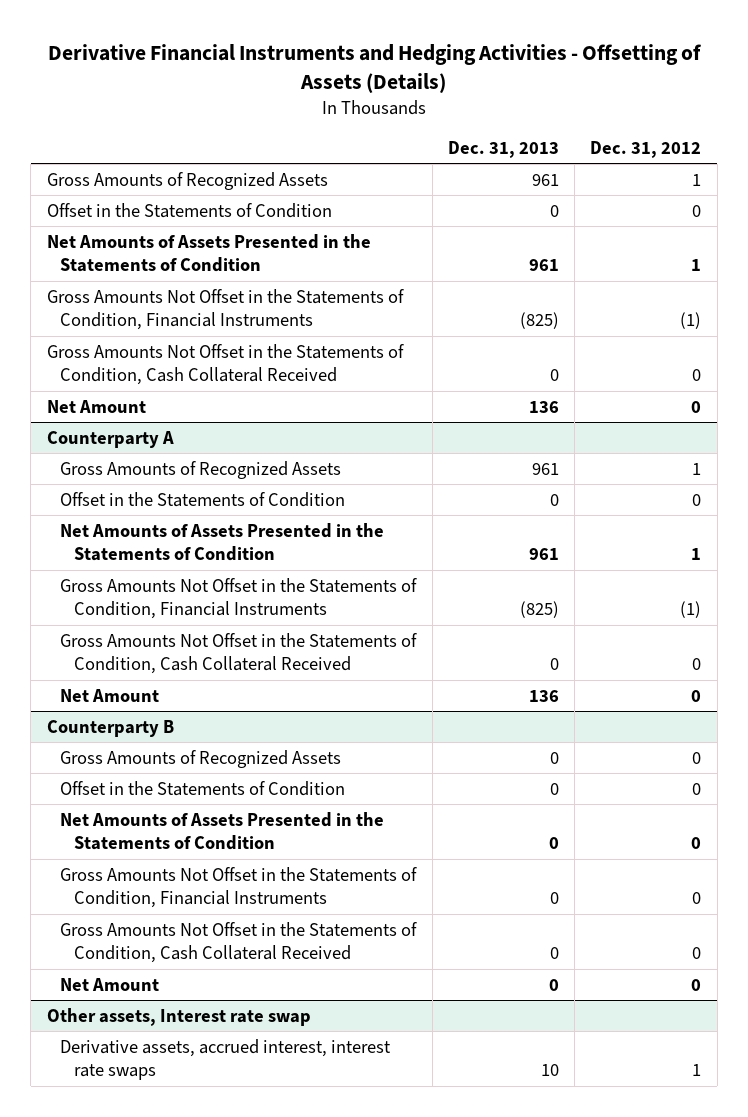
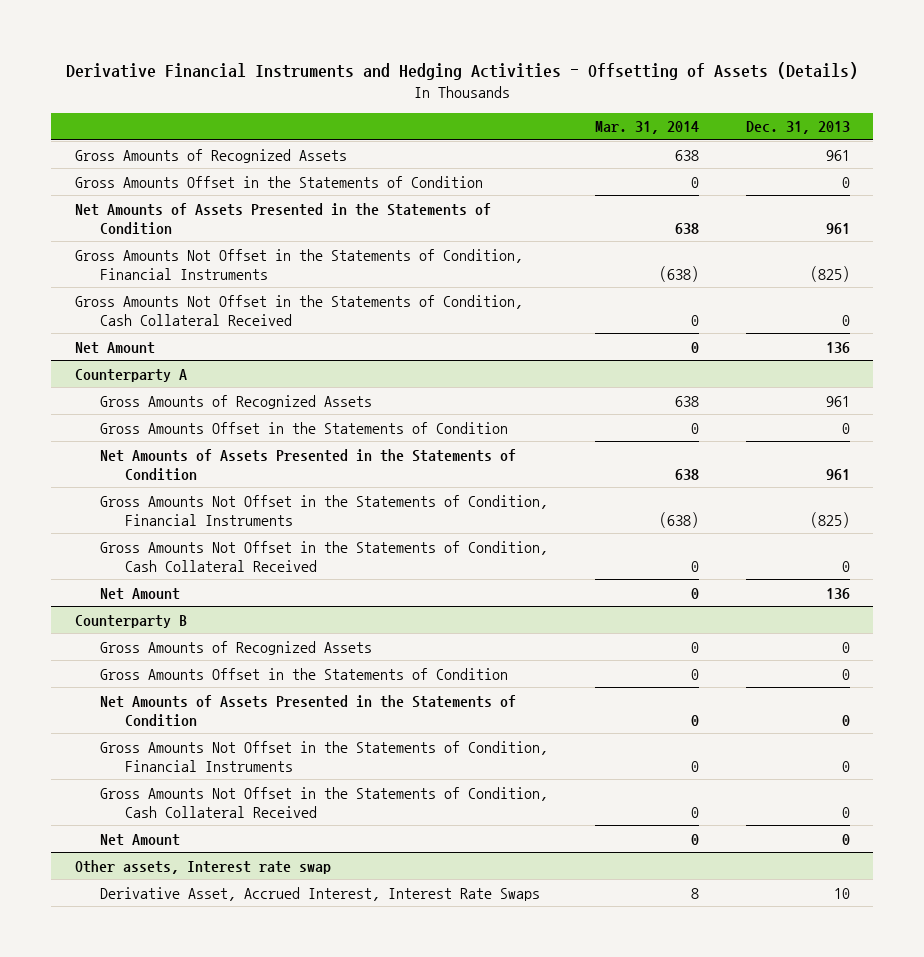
[590,140,702,158] Dec. 31, 2012 -> none
none -> [594,121,699,135] Mar. 31, 2014
[46,202,332,218] Offset in the Statements of Condition -> [74,175,483,188] Gross Amounts Offset in the Statements of Condition
[60,491,346,507] Offset in the Statements of Condition -> [99,421,508,434] Gross Amounts Offset in the Statements of Condition
[60,780,346,796] Offset in the Statements of Condition -> [99,667,508,680] Gross Amounts Offset in the Statements of Condition
[60,1038,392,1081] Derivative assets, accrued interest, interest rate swaps -> [99,886,540,901] Derivative Asset, Accrued Interest, Interest Rate Swaps

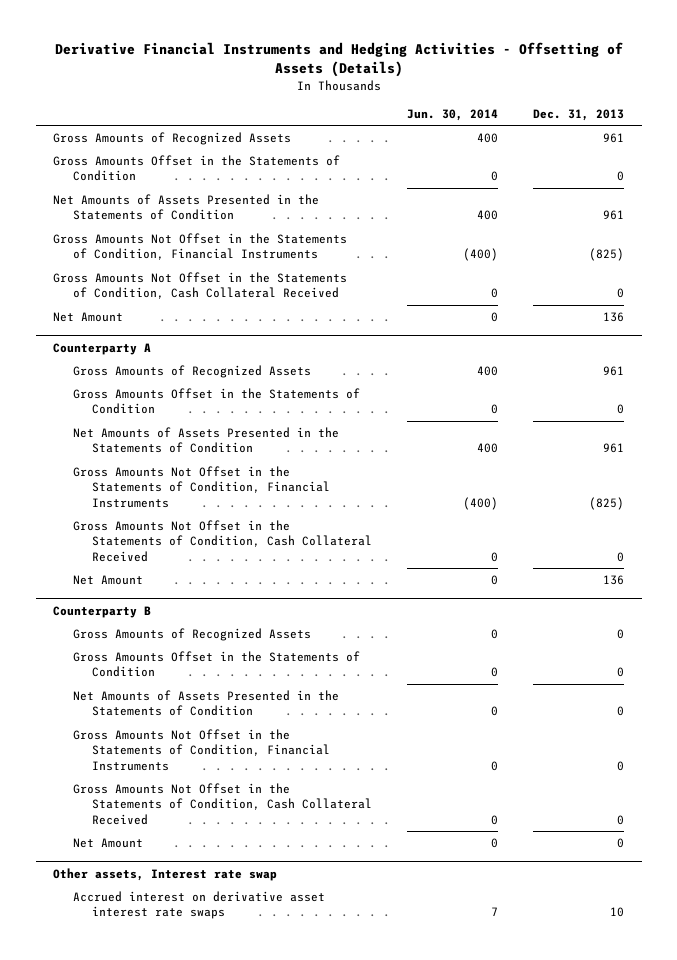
[594,121,699,135] Mar. 31, 2014 -> none
none -> [407,108,499,121] Jun. 30, 2014
[99,886,540,901] Derivative Asset, Accrued Interest, Interest Rate Swaps -> [72,890,325,920] Accrued interest on derivative asset interest rate swaps

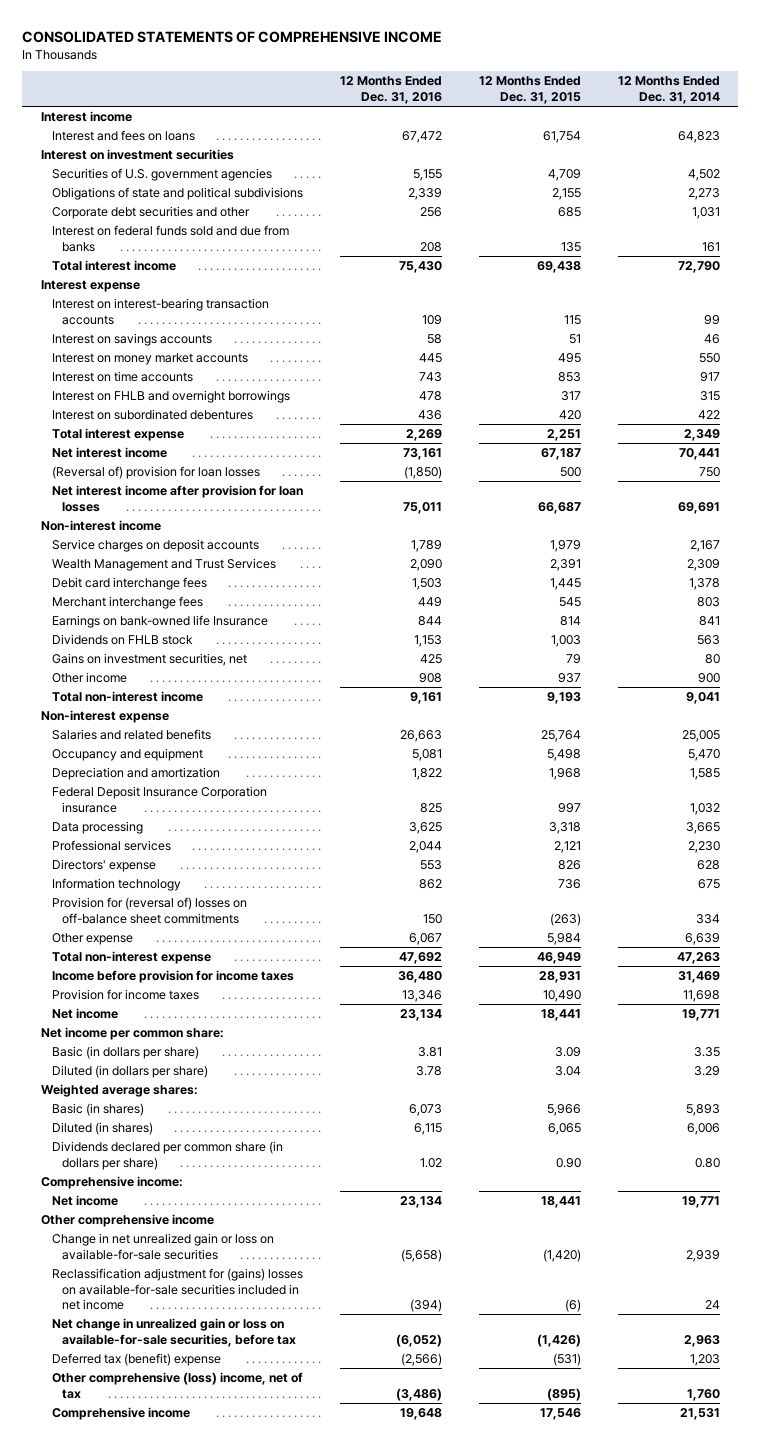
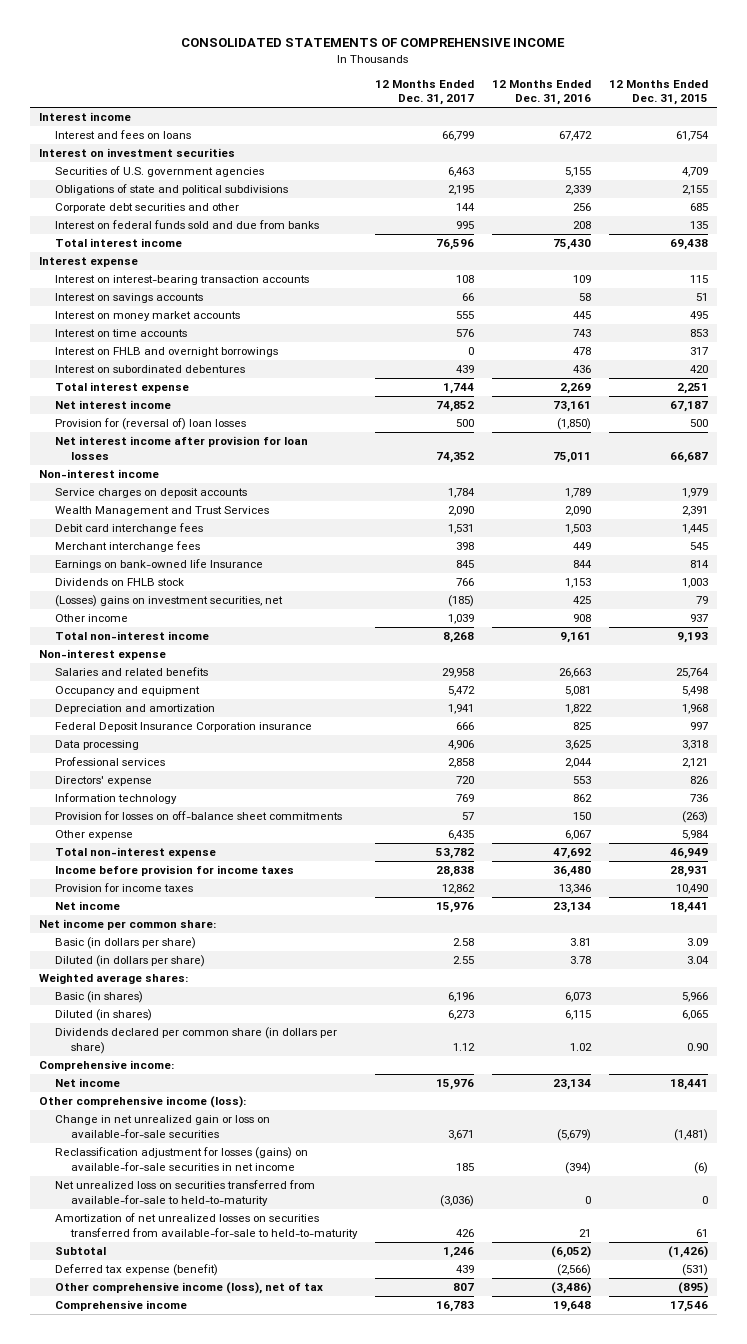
[617,76,720,104] 12 Months Ended Dec. 31, 2014 -> none
none -> [374,79,474,106] 12 Months Ended Dec. 31, 2017
[51,466,260,480] (Reversal of) provision for loan losses -> [54,418,246,431] Provision for (reversal of) loan losses
[51,653,247,667] Gains on investment securities, net -> [54,595,283,608] (Losses) gains on investment securities, net
[51,897,247,924] Provision for (reversal of) losses on off-balance sheet commitments -> [54,811,342,821] Provision for losses on off-balance sheet commitments
[40,1214,214,1228] Other comprehensive income -> [38,1096,246,1109] Other comprehensive income (loss):
[400,1248,442,1262] (5,658) -> [557,1128,592,1141] (5,679)
[542,1248,581,1262] (1,420) -> [674,1128,709,1141] (1,481)
[51,1268,303,1311] Reclassification adjustment for (gains) losses on available-for-sale securities included in net income -> [54,1147,308,1171] Reclassification adjustment for losses (gains) on available-for-sale securities in net income
none -> [54,1180,315,1206] Net unrealized loss on securities transferred from available-for-sale to held-to-maturity
none -> [54,1213,358,1239] Amortization of net unrealized losses on securities transferred from available-for-sale to held-to-maturity
[51,1318,297,1347] Net change in unrealized gain or loss on available-for-sale securities, before tax -> [54,1247,106,1256] Subtotal
[51,1353,221,1367] Deferred tax (benefit) expense -> [54,1264,218,1277] Deferred tax expense (benefit)
[51,1372,303,1399] Other comprehensive (loss) income, net of tax -> [54,1282,323,1295] Other comprehensive income (loss), net of tax

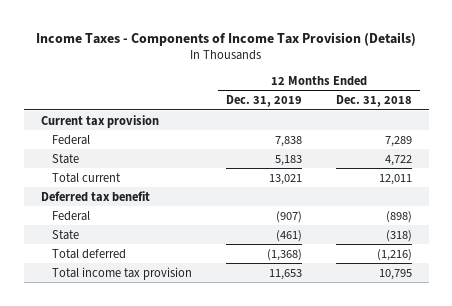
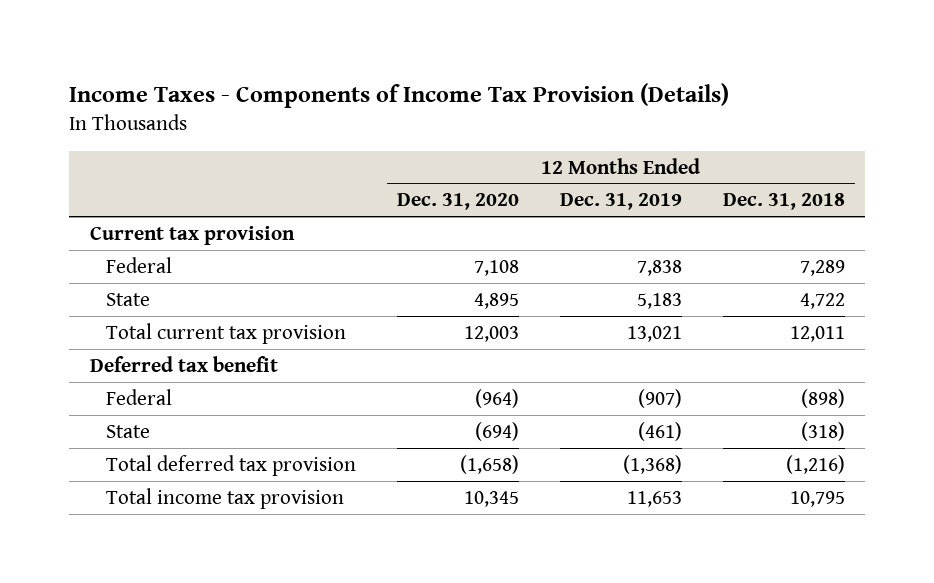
none -> [396,193,519,211] Dec. 31, 2020
[52,172,122,183] Total current -> [106,322,347,344] Total current tax provision
[52,248,127,259] Total deferred -> [106,454,357,476] Total deferred tax provision

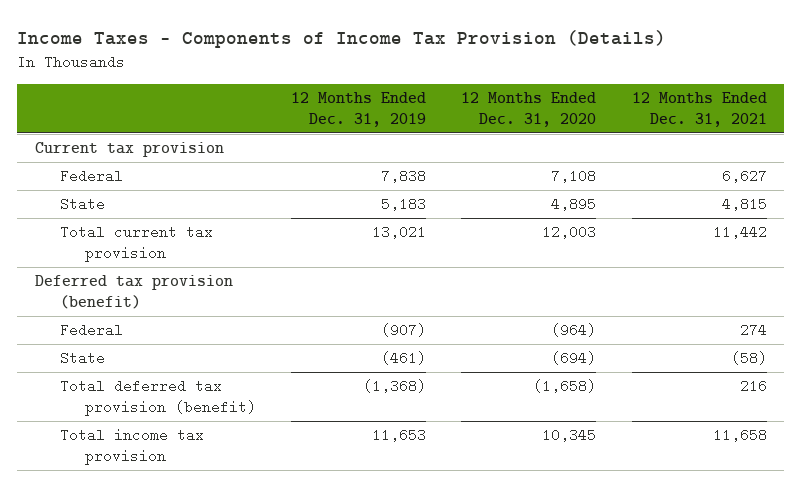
[722,193,845,211] Dec. 31, 2018 -> none
none -> [631,92,767,128] 12 Months Ended Dec. 31, 2021
[89,355,278,372] Deferred tax benefit -> [34,275,233,310] Deferred tax provision (benefit)
[106,454,357,476] Total deferred tax provision -> [59,379,256,417] Total deferred tax provision (benefit)

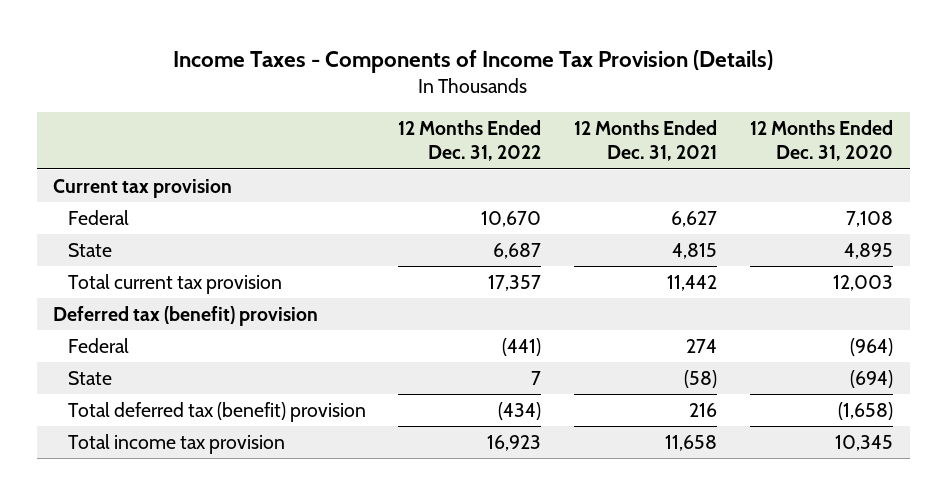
[290,92,426,128] 12 Months Ended Dec. 31, 2019 -> none
none -> [398,120,542,162] 12 Months Ended Dec. 31, 2022
[34,275,233,310] Deferred tax provision (benefit) -> [53,305,319,326] Deferred tax (benefit) provision
[59,379,256,417] Total deferred tax provision (benefit) -> [67,401,366,422] Total deferred tax (benefit) provision

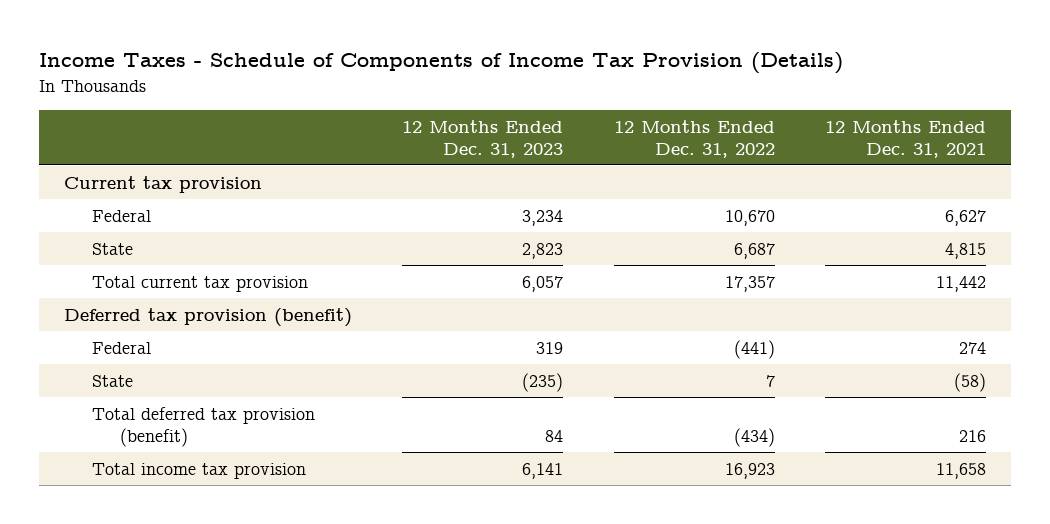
[173,49,774,73] Income Taxes - Components of Income Tax Provision (Details) -> [38,52,843,75] Income Taxes - Schedule of Components of Income Tax Provision (Details)
[750,120,894,162] 12 Months Ended Dec. 31, 2020 -> none
none -> [402,119,564,158] 12 Months Ended Dec. 31, 2023
[53,305,319,326] Deferred tax (benefit) provision -> [64,307,353,327] Deferred tax provision (benefit)
[67,401,366,422] Total deferred tax (benefit) provision -> [92,406,316,447] Total deferred tax provision (benefit)

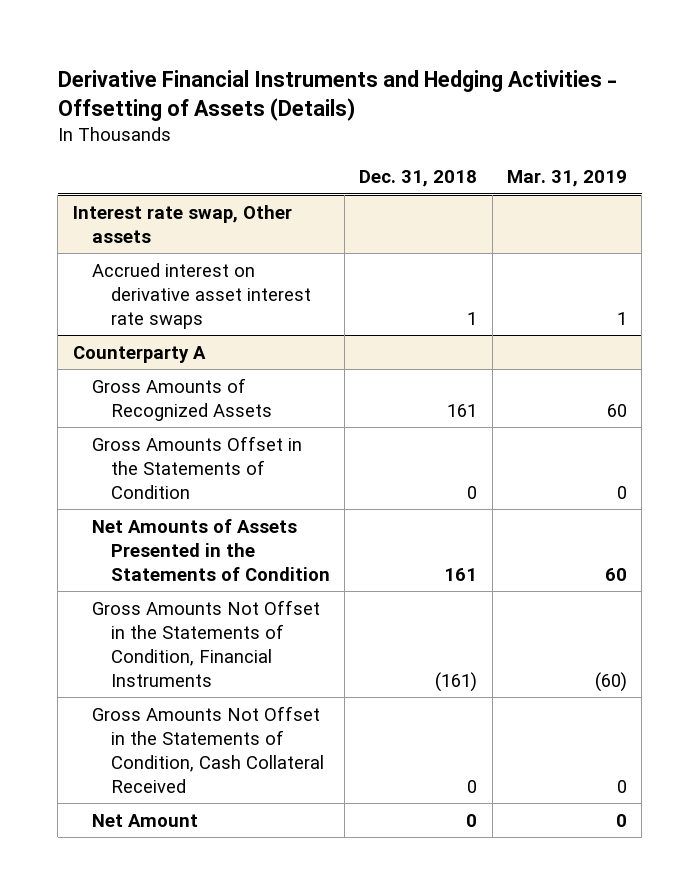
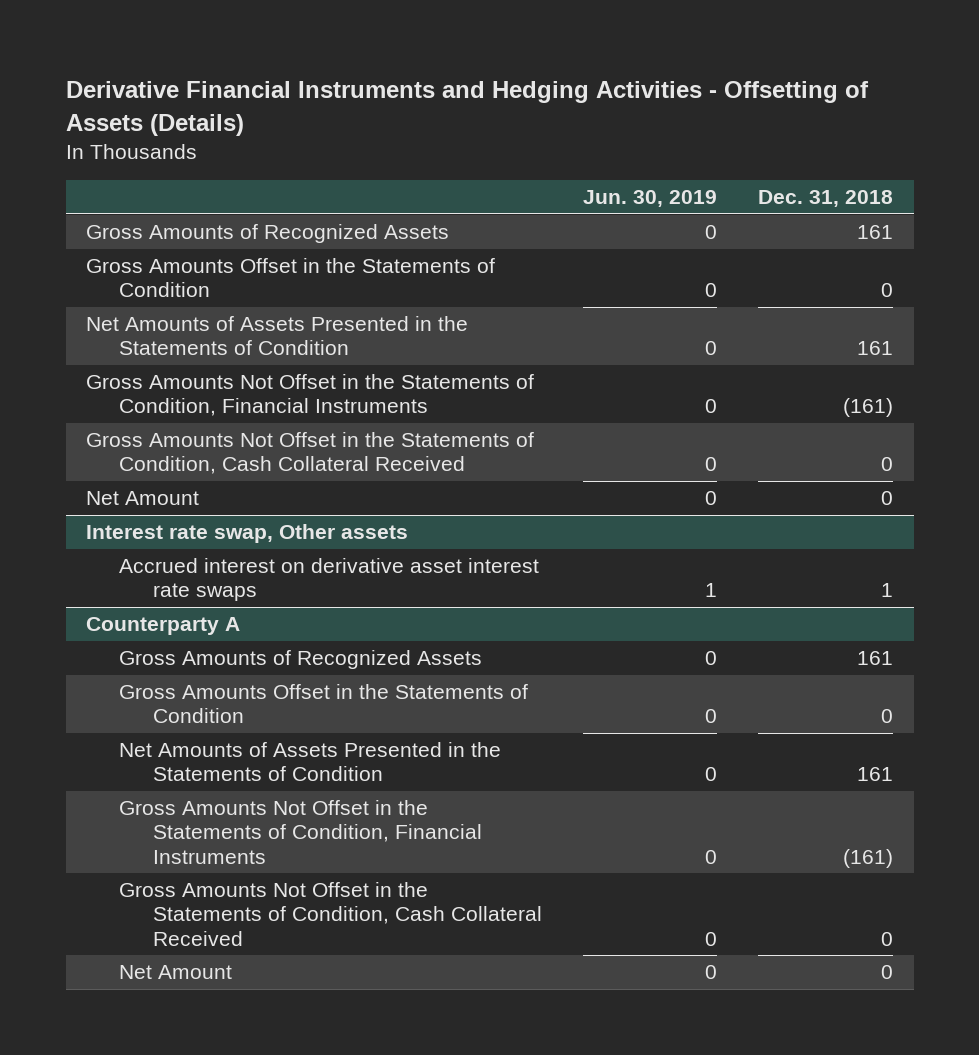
[506,170,627,188] Mar. 31, 2019 -> none
none -> [582,190,717,208] Jun. 30, 2019
none -> [86,224,450,244] Gross Amounts of Recognized Assets
none -> [86,258,496,298] Gross Amounts Offset in the Statements of Condition
none -> [86,316,469,356] Net Amounts of Assets Presented in the Statements of Condition
none -> [86,374,535,417] Gross Amounts Not Offset in the Statements of Condition, Financial Instruments
none -> [86,432,535,475] Gross Amounts Not Offset in the Statements of Condition, Cash Collateral Received
none -> [86,491,200,506] Net Amount

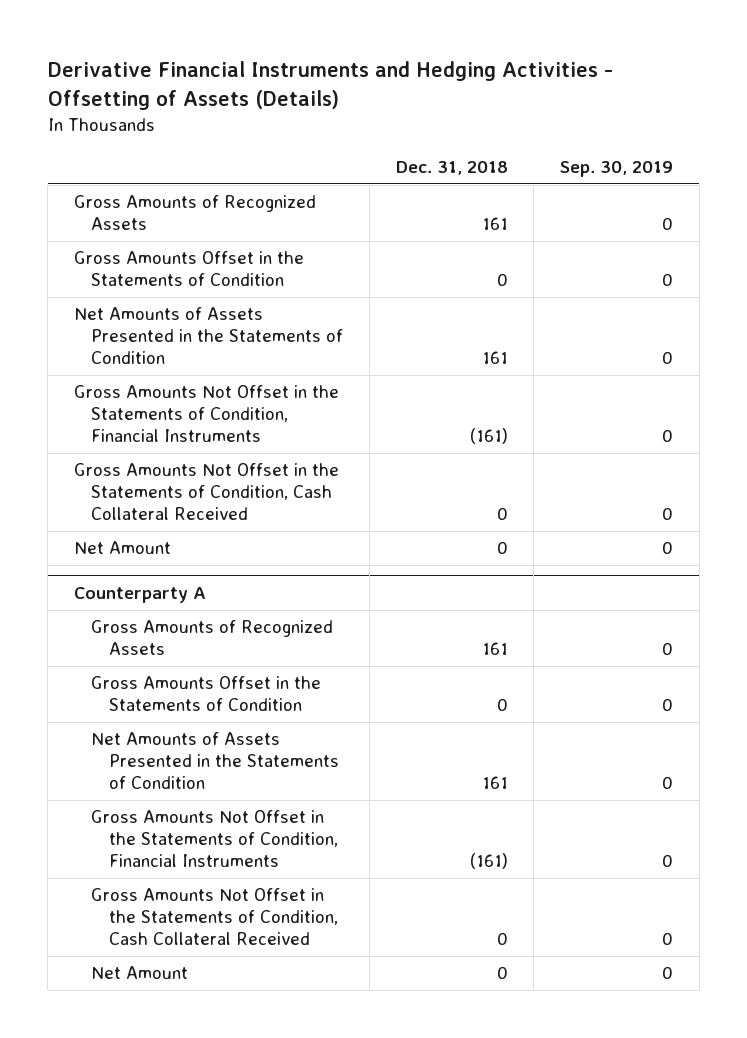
[582,190,717,208] Jun. 30, 2019 -> none
none -> [559,160,673,177] Sep. 30, 2019
[86,524,409,544] Interest rate swap, Other assets -> none
[119,558,540,602] Accrued interest on derivative asset interest rate swaps -> none

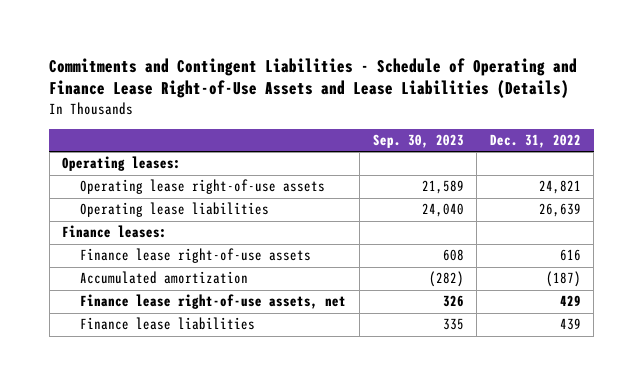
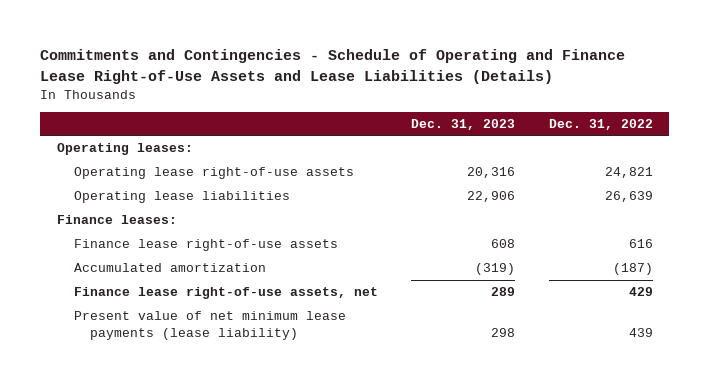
[49,57,578,99] Commitments and Contingent Liabilities - Schedule of Operating and Finance Lease Right-of-Use Assets and Lease Liabilities (Details) -> [40,49,626,84] Commitments and Contingencies - Schedule of Operating and Finance Lease Right-of-Use Assets and Lease Liabilities (Details)
[372,134,464,149] Sep. 30, 2023 -> none
none -> [411,118,516,130] Dec. 31, 2023
[80,317,256,331] Finance lease liabilities -> [73,311,346,340] Present value of net minimum lease payments (lease liability)

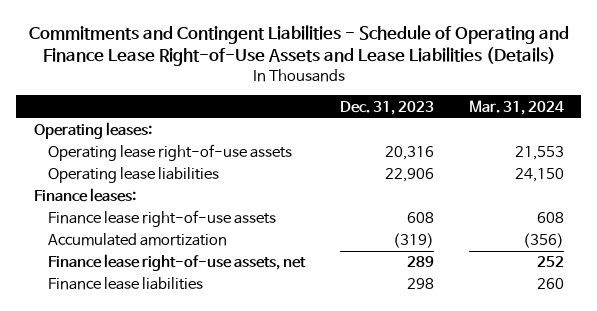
[40,49,626,84] Commitments and Contingencies - Schedule of Operating and Finance Lease Right-of-Use Assets and Lease Liabilities (Details) -> [28,24,569,67] Commitments and Contingent Liabilities - Schedule of Operating and Finance Lease Right-of-Use Assets and Lease Liabilities (Details)
[548,118,653,130] Dec. 31, 2022 -> none
none -> [468,99,564,115] Mar. 31, 2024
[73,311,346,340] Present value of net minimum lease payments (lease liability) -> [47,277,203,291] Finance lease liabilities

